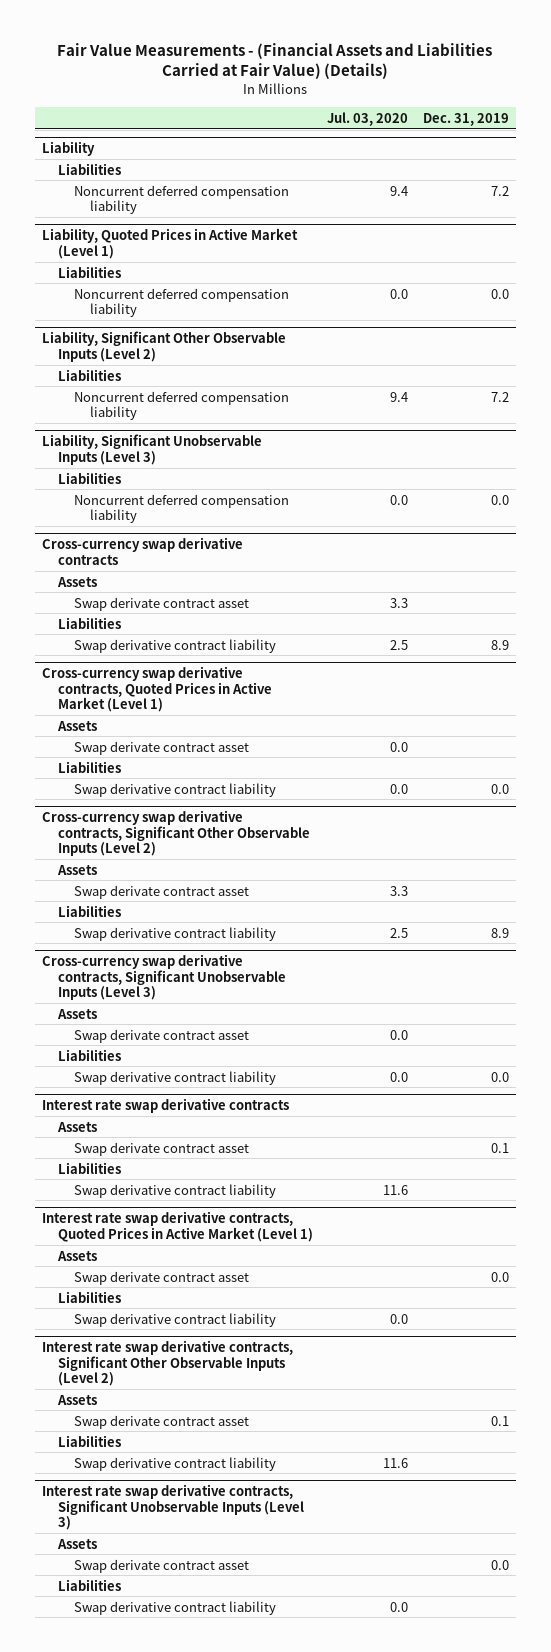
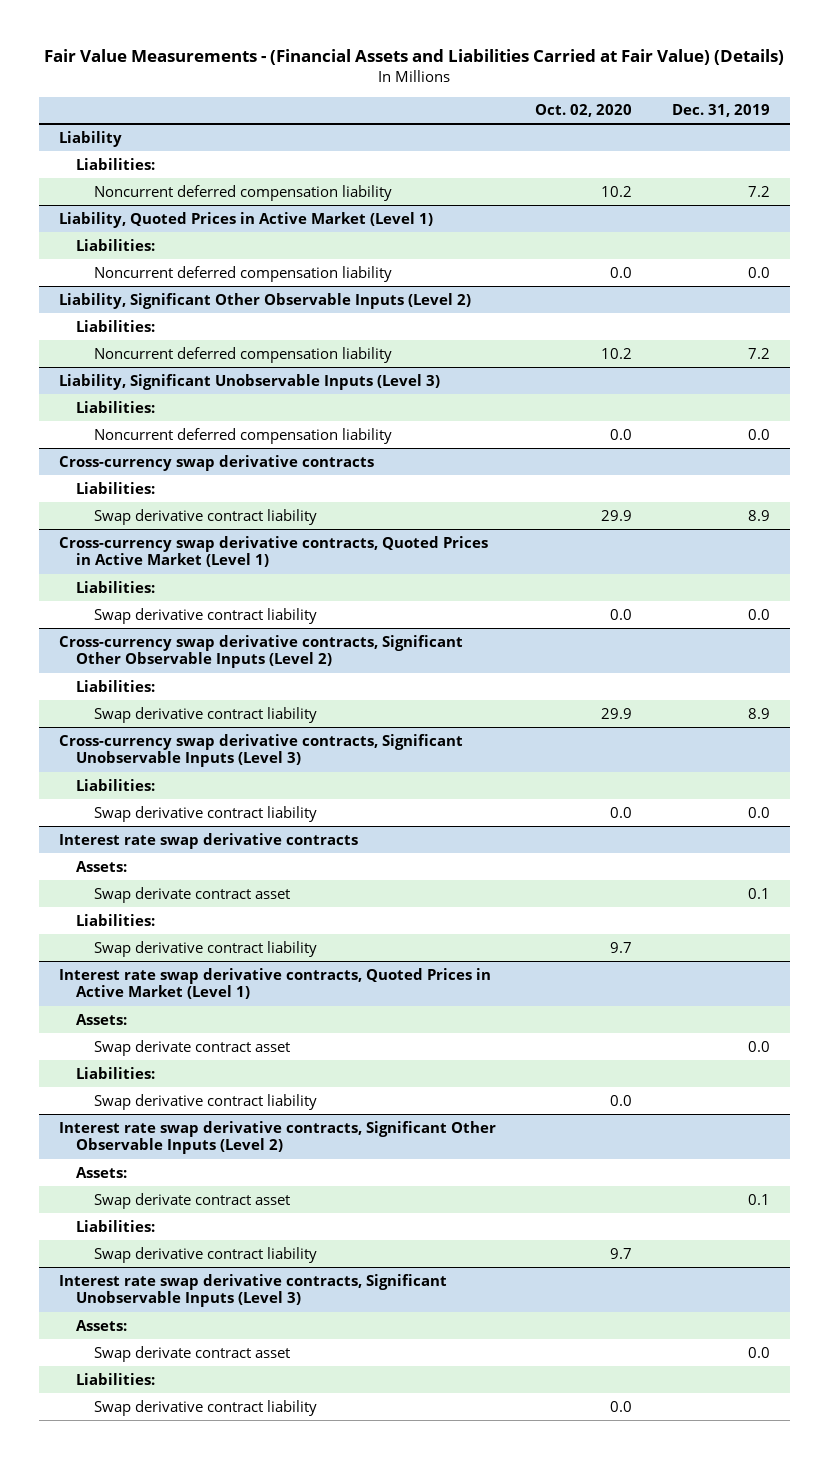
[327,111,409,126] Jul. 03, 2020 -> none
none -> [535,104,633,118] Oct. 02, 2020
[58,162,122,175] Liabilities -> [76,157,156,170] Liabilities:
[58,265,122,278] Liabilities -> [76,238,156,251] Liabilities:
[58,368,122,381] Liabilities -> [76,319,156,332] Liabilities:
[58,471,122,484] Liabilities -> [76,400,156,413] Liabilities:
[57,576,98,587] Assets -> none
[73,596,249,611] Swap derivate contract asset -> none
[58,616,122,629] Liabilities -> [76,481,156,494] Liabilities:
[57,720,98,731] Assets -> none
[73,740,249,755] Swap derivate contract asset -> none
[58,760,122,773] Liabilities -> [76,580,156,593] Liabilities:
[57,864,98,875] Assets -> none
[73,884,249,899] Swap derivate contract asset -> none
[58,904,122,917] Liabilities -> [76,679,156,692] Liabilities:
[57,1008,98,1019] Assets -> none
[73,1028,249,1043] Swap derivate contract asset -> none
[58,1048,122,1061] Liabilities -> [76,778,156,791] Liabilities:
[57,1121,98,1132] Assets -> [76,860,128,872] Assets:
[58,1161,122,1174] Liabilities -> [76,913,156,926] Liabilities:
[57,1250,98,1261] Assets -> [76,1013,128,1025] Assets:
[58,1290,122,1303] Liabilities -> [76,1066,156,1079] Liabilities:
[57,1394,98,1405] Assets -> [76,1166,128,1178] Assets:
[58,1434,122,1447] Liabilities -> [76,1219,156,1232] Liabilities:
[57,1538,98,1549] Assets -> [76,1319,128,1331] Assets:
[58,1578,122,1591] Liabilities -> [76,1372,156,1385] Liabilities:

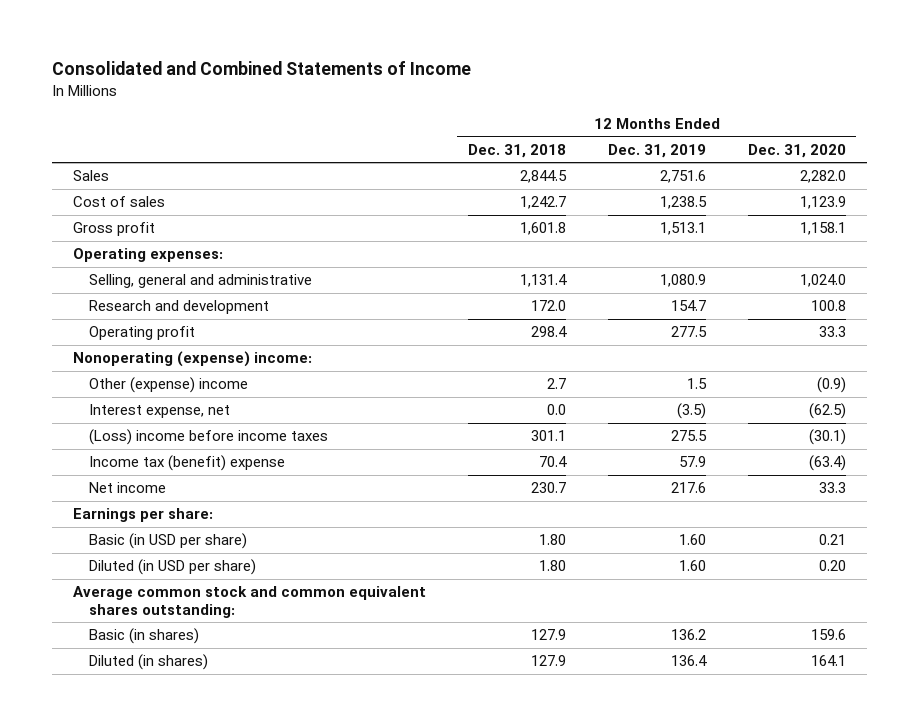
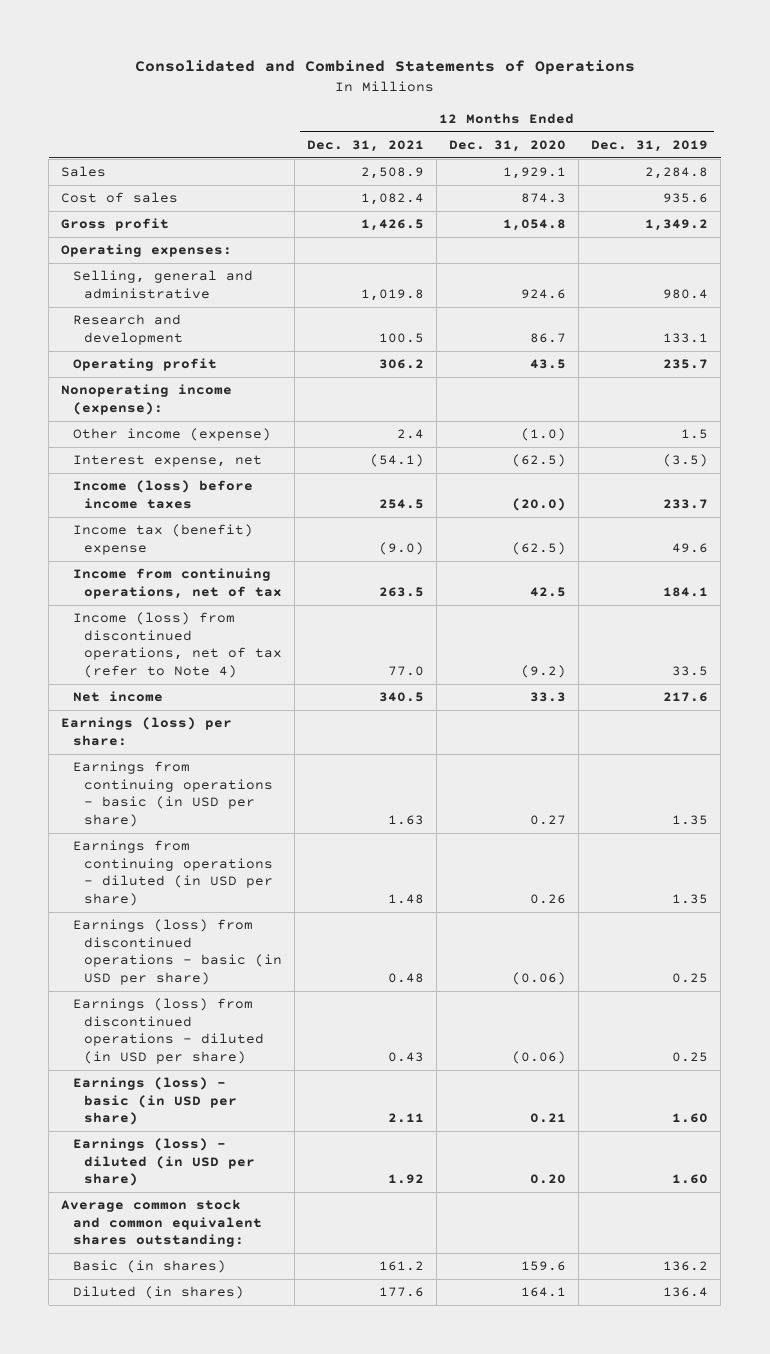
[51,61,471,76] Consolidated and Combined Statements of Income -> [134,60,635,76] Consolidated and Combined Statements of Operations
[467,143,566,158] Dec. 31, 2018 -> none
none -> [306,140,424,153] Dec. 31, 2021
[659,170,706,184] 2,751.6 -> [645,167,709,180] 2,284.8
[799,170,846,184] 2,282.0 -> [502,167,566,180] 1,929.1
[659,196,707,210] 1,238.5 -> [663,193,709,204] 935.6
[799,196,846,210] 1,123.9 -> [520,193,566,204] 874.3
[659,222,706,236] 1,513.1 -> [645,219,709,232] 1,349.2
[799,222,846,236] 1,158.1 -> [502,219,566,232] 1,054.8
[659,274,706,288] 1,080.9 -> [663,288,709,299] 980.4
[799,274,846,288] 1,024.0 -> [520,288,566,299] 924.6
[670,300,706,312] 154.7 -> [663,332,709,343] 133.1
[810,300,846,312] 100.8 -> [529,332,566,343] 86.7
[670,326,707,338] 277.5 -> [663,359,709,370] 235.7
[818,326,846,338] 33.3 -> [529,359,566,370] 43.5
[72,351,312,368] Nonoperating (expense) income: -> [61,384,233,415] Nonoperating income (expense):
[88,377,248,394] Other (expense) income -> [72,428,271,442] Other income (expense)
[816,377,846,394] (0.9) -> [520,428,566,442] (1.0)
[88,429,328,446] (Loss) income before income taxes -> [72,480,253,509] Income (loss) before income taxes
[670,430,707,442] 275.5 -> [663,498,709,509] 233.7
[808,429,846,446] (30.1) -> [511,497,566,511] (20.0)
[678,456,706,468] 57.9 -> [672,542,709,553] 49.6
[808,455,846,472] (63.4) -> [511,541,566,555] (62.5)
none -> [72,568,282,599] Income from continuing operations, net of tax
none -> [72,612,282,678] Income (loss) from discontinued operations, net of tax (refer to Note 4)
[72,508,213,523] Earnings per share: -> [61,717,233,746] Earnings (loss) per share:
none -> [72,761,273,827] Earnings from continuing operations - basic (in USD per share)
none -> [72,840,273,906] Earnings from continuing operations - diluted (in USD per share)
none -> [72,919,282,985] Earnings (loss) from discontinued operations - basic (in USD per share)
none -> [72,998,264,1064] Earnings (loss) from discontinued operations - diluted (in USD per share)
[88,533,247,550] Basic (in USD per share) -> [72,1077,237,1126] Earnings (loss) - basic (in USD per share)
[88,559,256,576] Diluted (in USD per share) -> [72,1138,255,1187] Earnings (loss) - diluted (in USD per share)

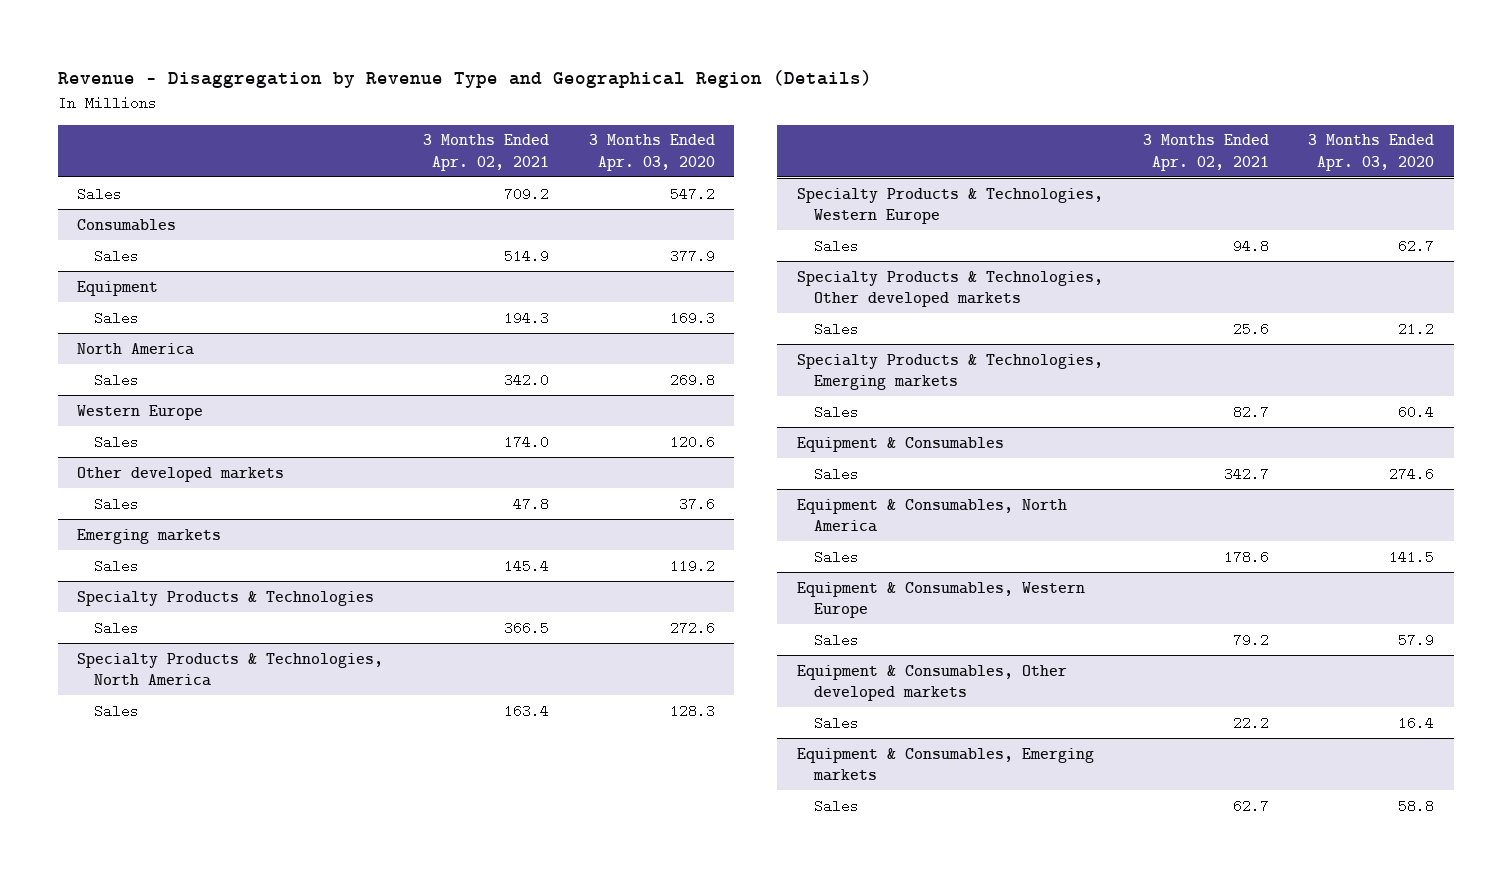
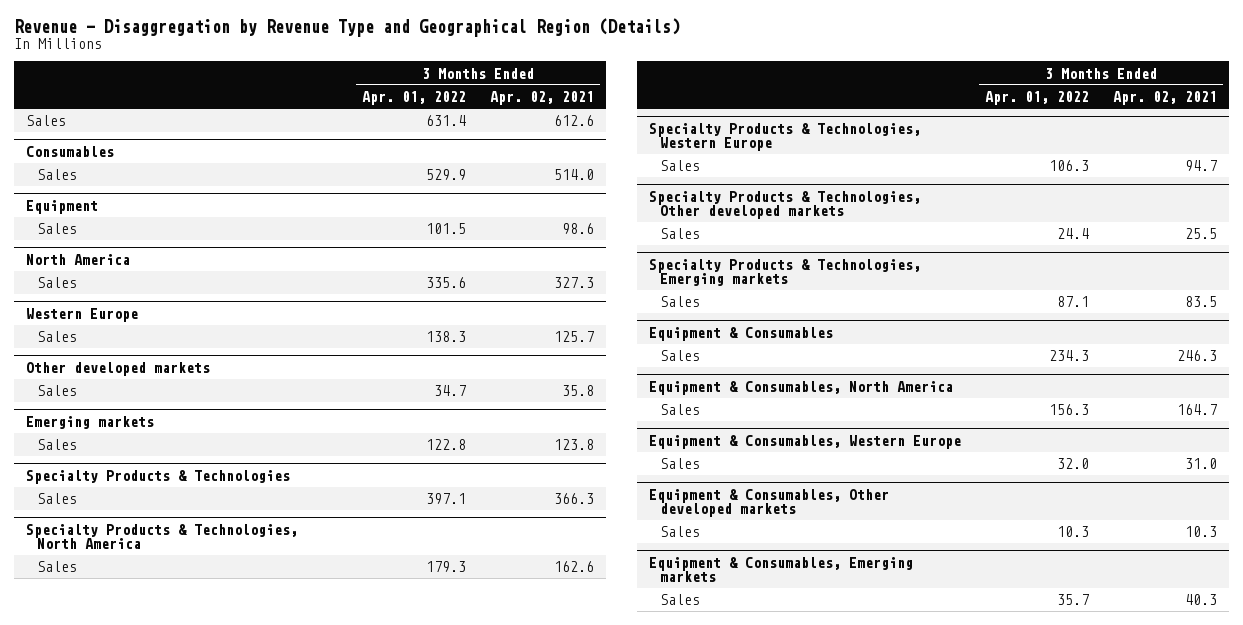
[588,134,715,171] 3 Months Ended Apr. 03, 2020 -> none
none -> [362,90,467,105] Apr. 01, 2022
[503,186,549,201] 709.2 -> [554,115,595,127] 612.6
[503,248,549,263] 514.9 -> [554,169,595,181] 514.0
[503,310,549,325] 194.3 -> [562,223,595,235] 98.6
[503,372,549,387] 342.0 -> [554,277,595,289] 327.3
[503,434,549,449] 174.0 -> [554,331,595,343] 125.7
[512,496,549,511] 47.8 -> [562,385,595,397] 35.8
[503,558,549,573] 145.4 -> [554,439,595,451] 123.8
[503,620,549,635] 366.5 -> [554,493,595,505] 366.3
[503,703,549,718] 163.4 -> [554,561,595,573] 162.6
[1232,238,1269,253] 94.8 -> [1185,160,1218,172] 94.7
[1232,321,1269,336] 25.6 -> [1185,228,1218,240] 25.5
[1232,404,1269,419] 82.7 -> [1185,296,1218,308] 83.5
[1223,466,1269,481] 342.7 -> [1177,350,1218,362] 246.3
[1223,549,1269,564] 178.6 -> [1177,404,1218,416] 164.7
[1232,632,1269,647] 79.2 -> [1185,458,1218,470] 31.0
[1232,715,1269,730] 22.2 -> [1185,526,1218,538] 10.3
[1232,798,1269,813] 62.7 -> [1185,594,1218,606] 40.3

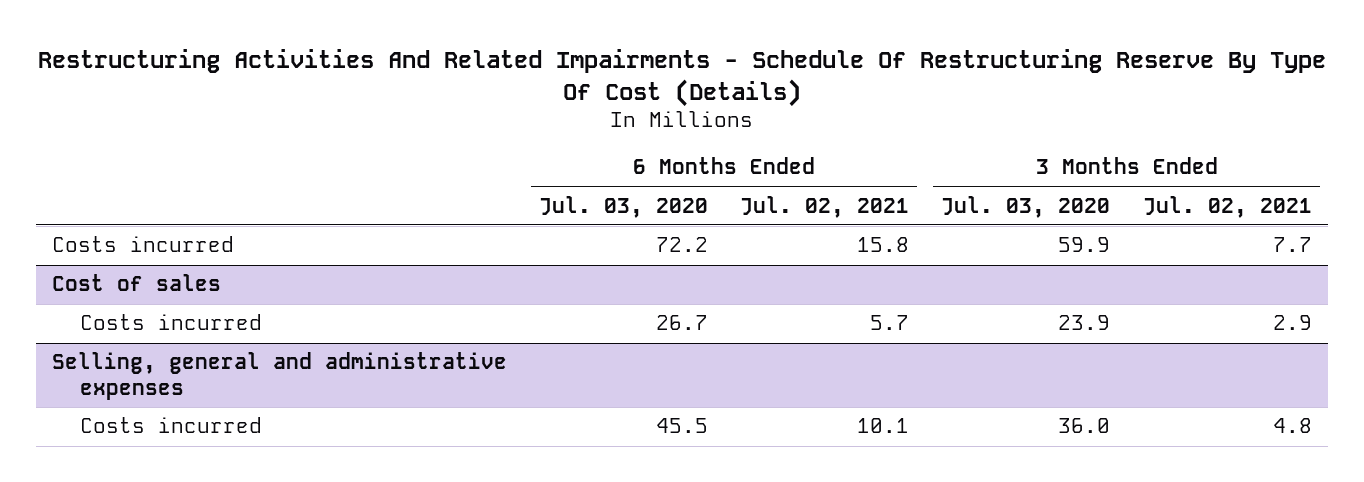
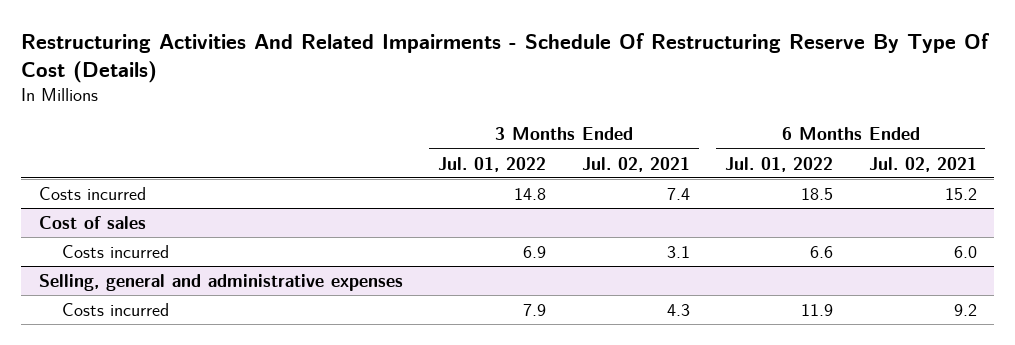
[539,195,709,218] Jul. 03, 2020 -> none
[941,195,1111,218] Jul. 03, 2020 -> none
none -> [438,156,547,172] Jul. 01, 2022
none -> [725,156,834,172] Jul. 01, 2022
[857,237,910,253] 15.8 -> [944,187,977,200] 15.2
[1272,237,1312,253] 7.7 -> [666,187,690,200] 7.4
[870,315,910,331] 5.7 -> [953,245,977,258] 6.0
[1272,315,1312,331] 2.9 -> [666,245,690,258] 3.1
[857,418,910,434] 10.1 -> [953,303,977,316] 9.2
[1272,418,1312,434] 4.8 -> [666,303,690,316] 4.3

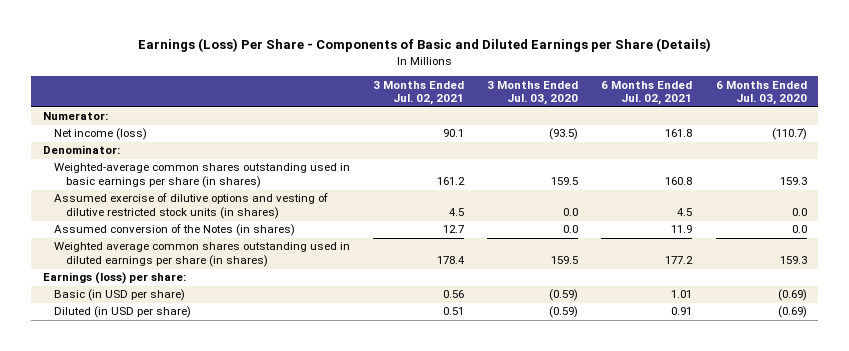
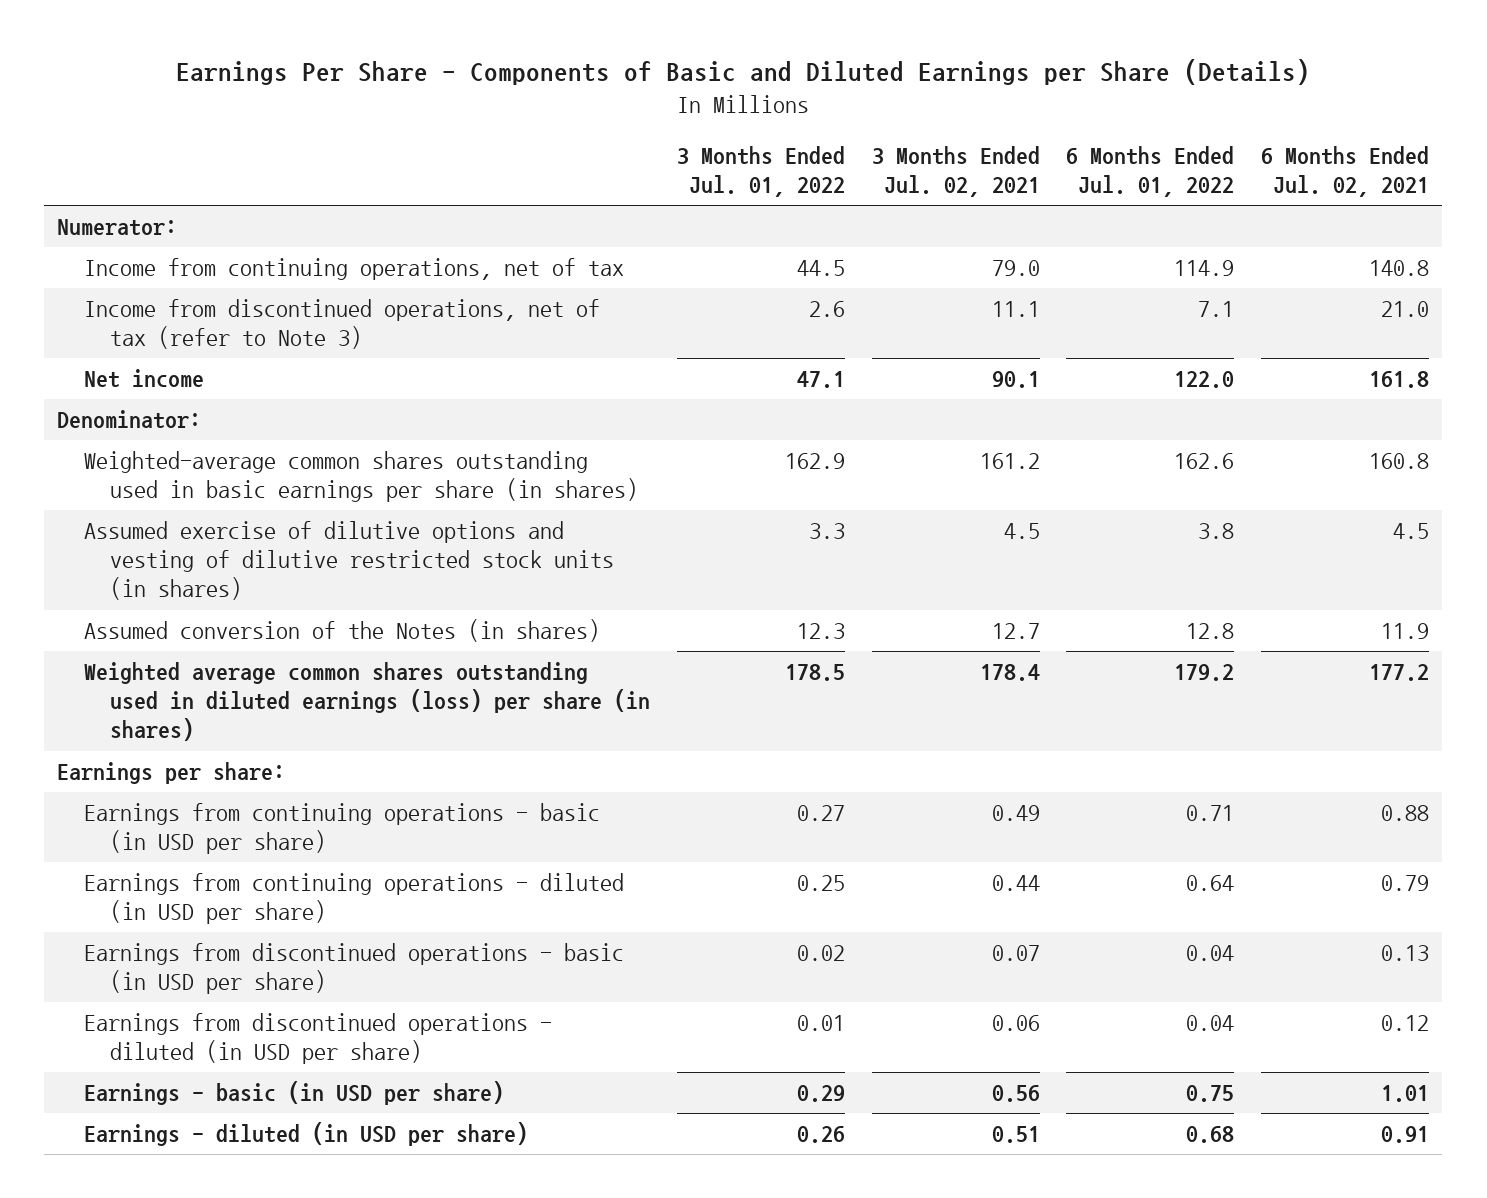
[137,38,711,53] Earnings (Loss) Per Share - Components of Basic and Diluted Earnings per Share (Details) -> [176,59,1311,86] Earnings Per Share - Components of Basic and Diluted Earnings per Share (Details)
[487,80,579,106] 3 Months Ended Jul. 03, 2020 -> none
[715,80,807,106] 6 Months Ended Jul. 03, 2020 -> none
none -> [677,145,846,198] 3 Months Ended Jul. 01, 2022
none -> [1066,145,1235,198] 6 Months Ended Jul. 01, 2022
none -> [83,257,624,280] Income from continuing operations, net of tax
none -> [83,298,600,350] Income from discontinued operations, net of tax (refer to Note 3)
[54,128,148,141] Net income (loss) -> [83,368,204,388] Net income
[54,242,351,268] Weighted average common shares outstanding used in diluted earnings per share (in shares) -> [83,661,651,742] Weighted average common shares outstanding used in diluted earnings (loss) per share (in shares)
[42,272,186,285] Earnings (loss) per share: -> [57,761,286,784] Earnings per share:
none -> [83,802,600,855] Earnings from continuing operations - basic (in USD per share)
none -> [83,872,624,925] Earnings from continuing operations - diluted (in USD per share)
none -> [83,942,624,995] Earnings from discontinued operations - basic (in USD per share)
none -> [83,1012,552,1065] Earnings from discontinued operations - diluted (in USD per share)
[54,289,186,302] Basic (in USD per share) -> [83,1080,504,1105] Earnings - basic (in USD per share)
[54,306,192,319] Diluted (in USD per share) -> [83,1121,528,1146] Earnings - diluted (in USD per share)

